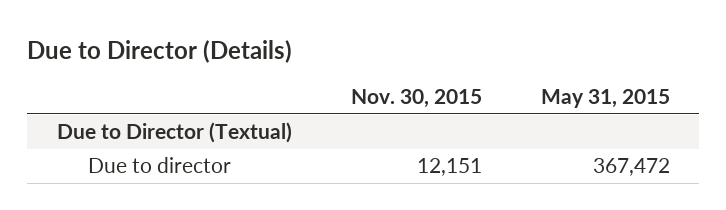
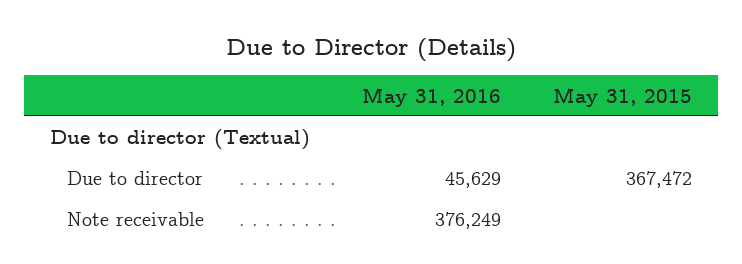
[350,89,482,109] Nov. 30, 2015 -> none
none -> [361,86,501,107] May 31, 2016
[56,122,292,144] Due to Director (Textual) -> [49,129,310,151] Due to director (Textual)
none -> [67,212,205,227] Note receivable

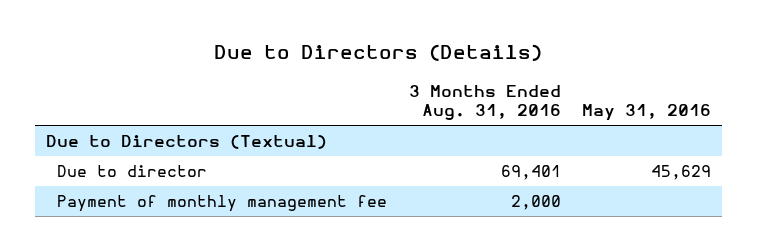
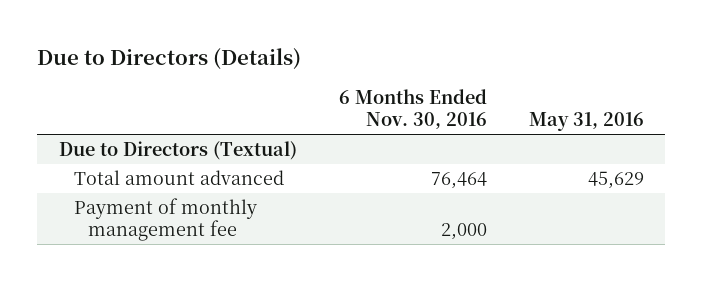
[408,84,561,121] 3 Months Ended Aug. 31, 2016 -> none
none -> [338,89,487,130] 6 Months Ended Nov. 30, 2016
[56,165,207,178] Due to director -> [73,170,284,186] Total amount advanced

